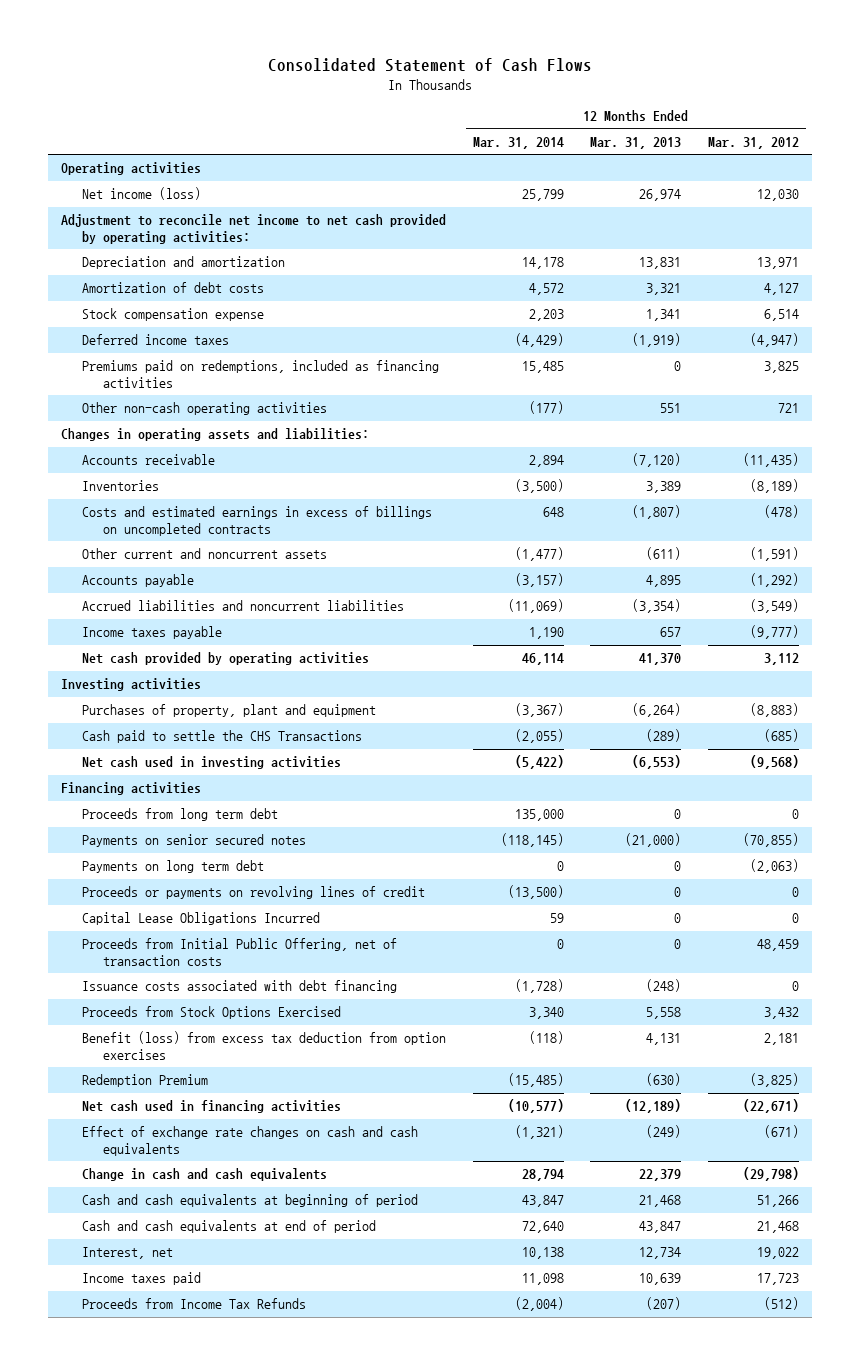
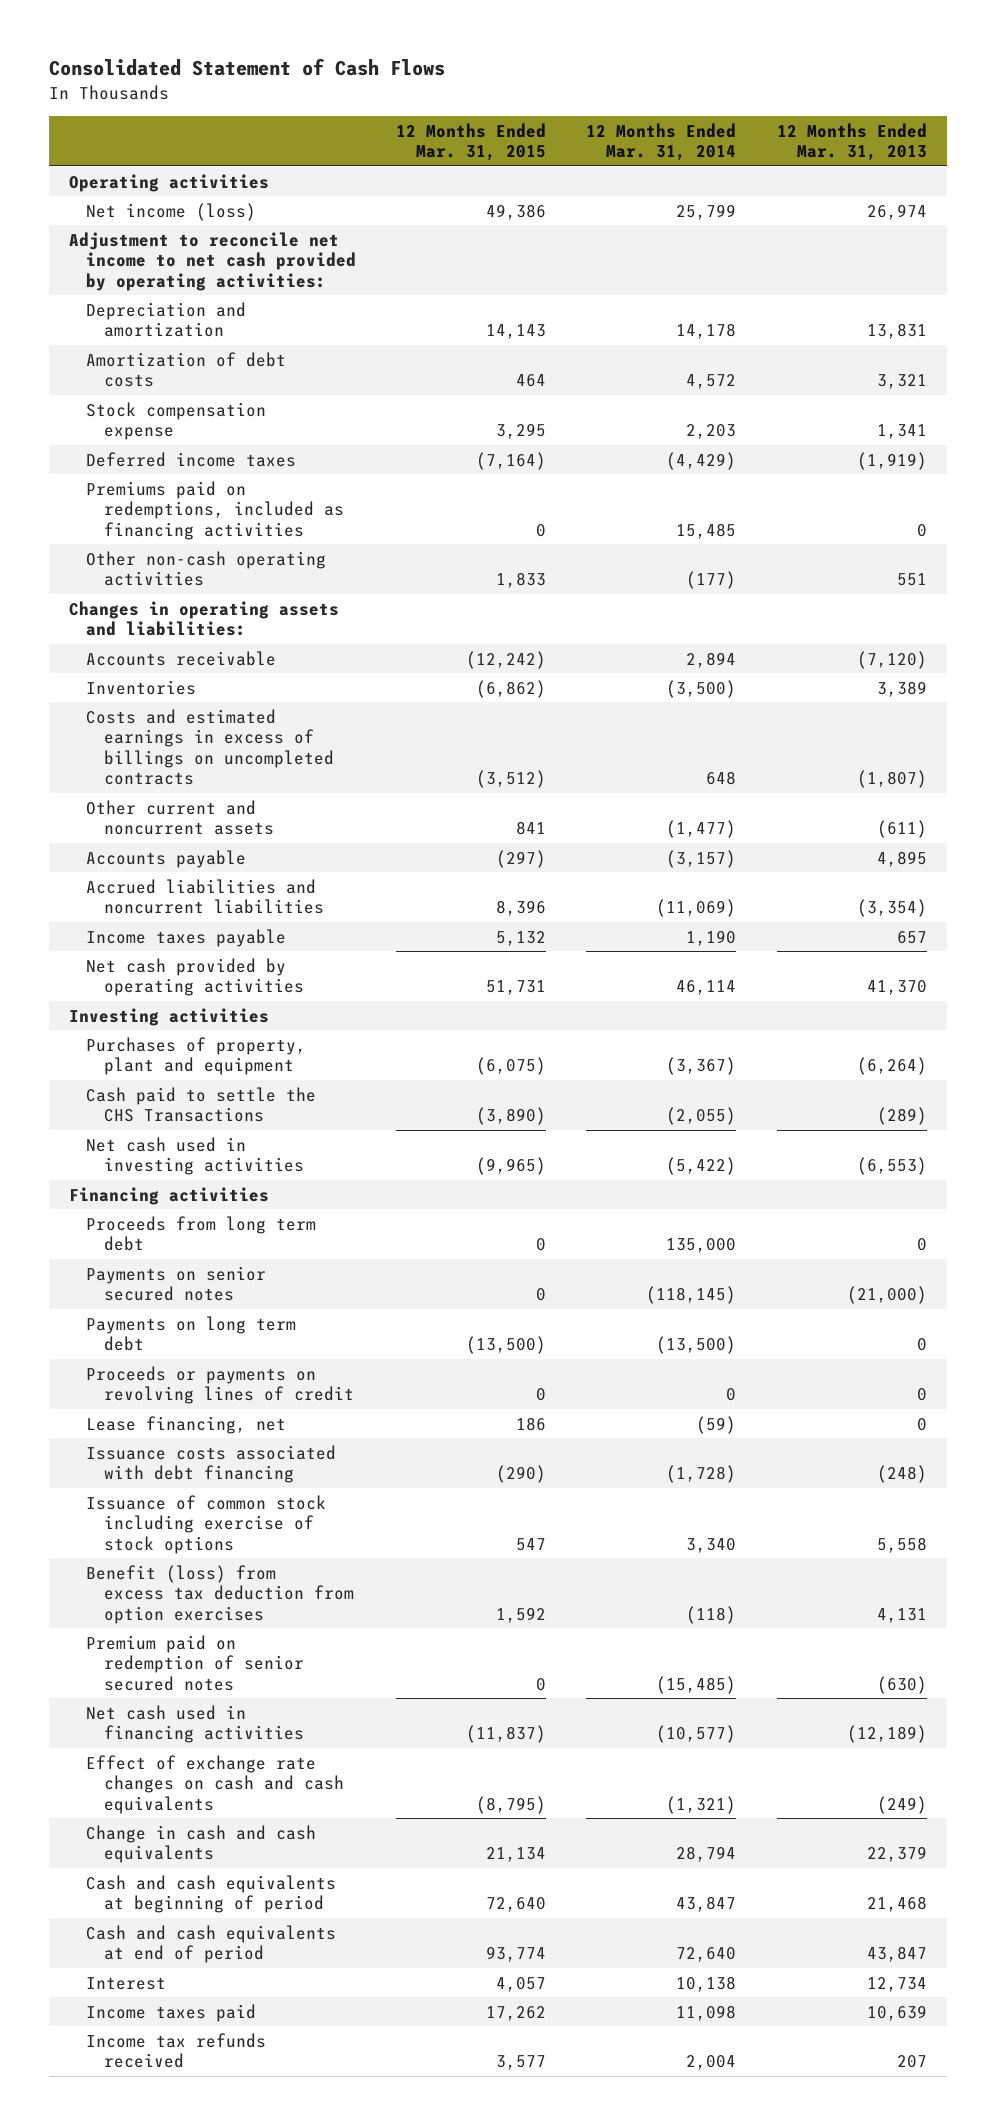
[707,137,799,150] Mar. 31, 2012 -> none
none -> [396,122,547,162] 12 Months Ended Mar. 31, 2015
[82,912,321,926] Capital Lease Obligations Incurred -> none
[82,938,398,966] Proceeds from Initial Public Offering, net of transaction costs -> none
[556,861,564,872] 0 -> [656,1336,737,1355] (13,500)
[507,885,564,900] (13,500) -> [726,1388,737,1402] 0
none -> [86,1415,287,1434] Lease financing, net
[82,1006,342,1020] Proceeds from Stock Options Exercised -> [86,1494,327,1554] Issuance of common stock including exercise of stock options
[82,1074,209,1088] Redemption Premium -> [86,1634,304,1691] Premium paid on redemption of senior secured notes
[82,1247,174,1260] Interest, net -> [86,1976,167,1990] Interest
[82,1298,307,1310] Proceeds from Income Tax Refunds -> [86,2032,267,2069] Income tax refunds received
[514,1297,564,1312] (2,004) -> [686,2055,737,2071] 2,004
[646,1297,682,1311] (207) -> [896,2055,927,2069] 207

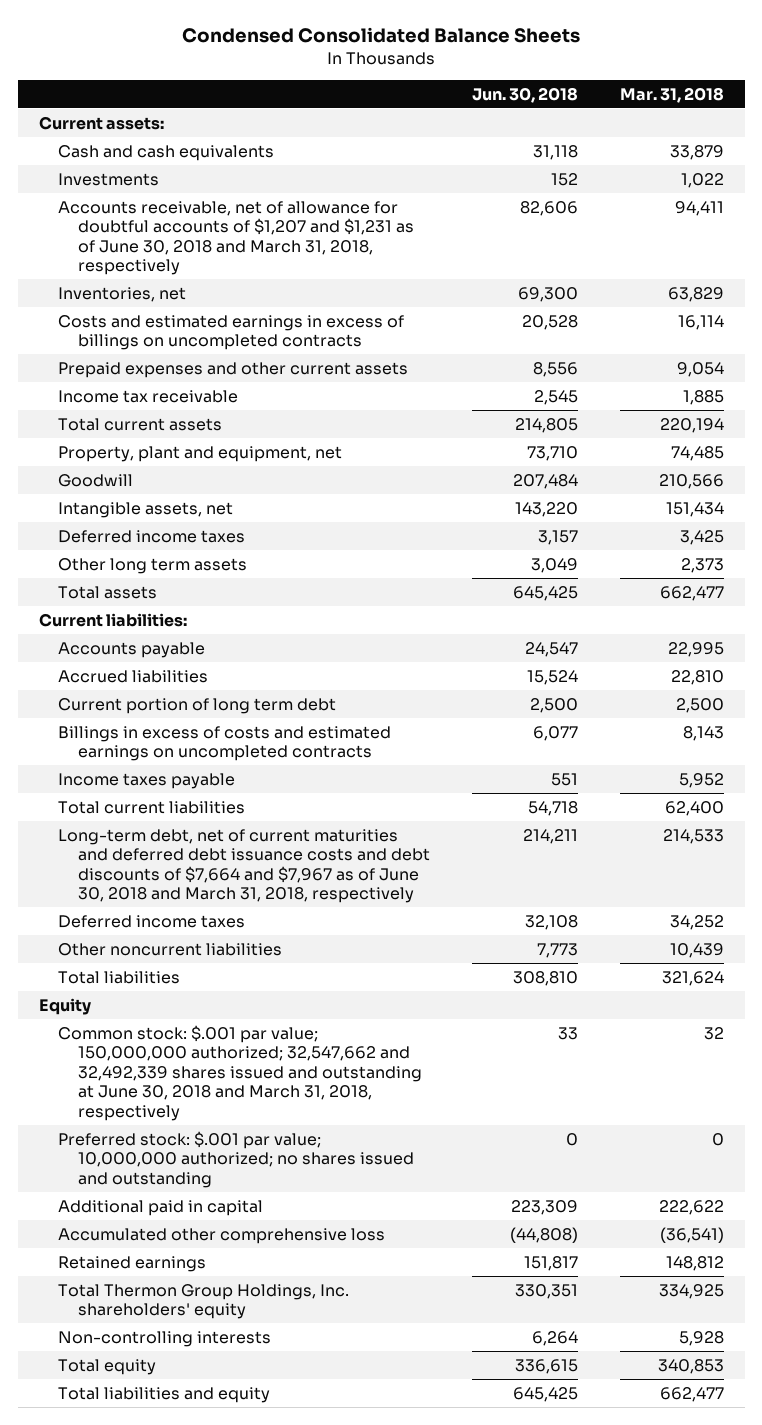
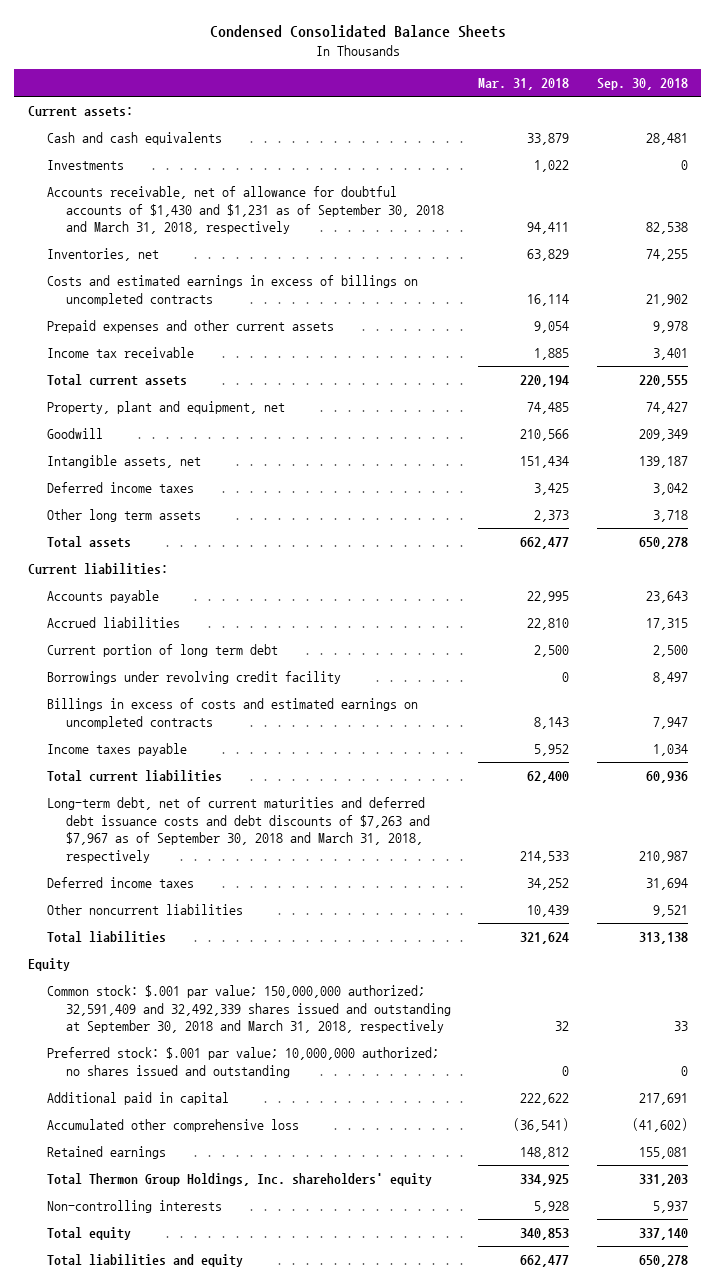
[471,86,578,103] Jun. 30, 2018 -> none
none -> [596,78,688,91] Sep. 30, 2018
[58,200,414,276] Accounts receivable, net of allowance for doubtful accounts of $1,207 and $1,231 as of June 30, 2018 and March 31, 2018, respectively -> [46,186,445,235] Accounts receivable, net of allowance for doubtful accounts of $1,430 and $1,231 as of September 30, 2018 and March 31, 2018, respectively
none -> [46,671,341,685] Borrowings under revolving credit facility
[58,828,430,904] Long-term debt, net of current maturities and deferred debt issuance costs and debt discounts of $7,664 and $7,967 as of June 30, 2018 and March 31, 2018, respectively -> [46,797,431,863] Long-term debt, net of current maturities and deferred debt issuance costs and debt discounts of $7,263 and $7,967 as of September 30, 2018 and March 31, 2018, respectively
[58,1024,422,1121] Common stock: $.001 par value; 150,000,000 authorized; 32,547,662 and 32,492,339 shares issued and outstanding at June 30, 2018 and March 31, 2018, respectively -> [46,985,452,1034] Common stock: $.001 par value; 150,000,000 authorized; 32,591,409 and 32,492,339 shares issued and outstanding at September 30, 2018 and March 31, 2018, respectively

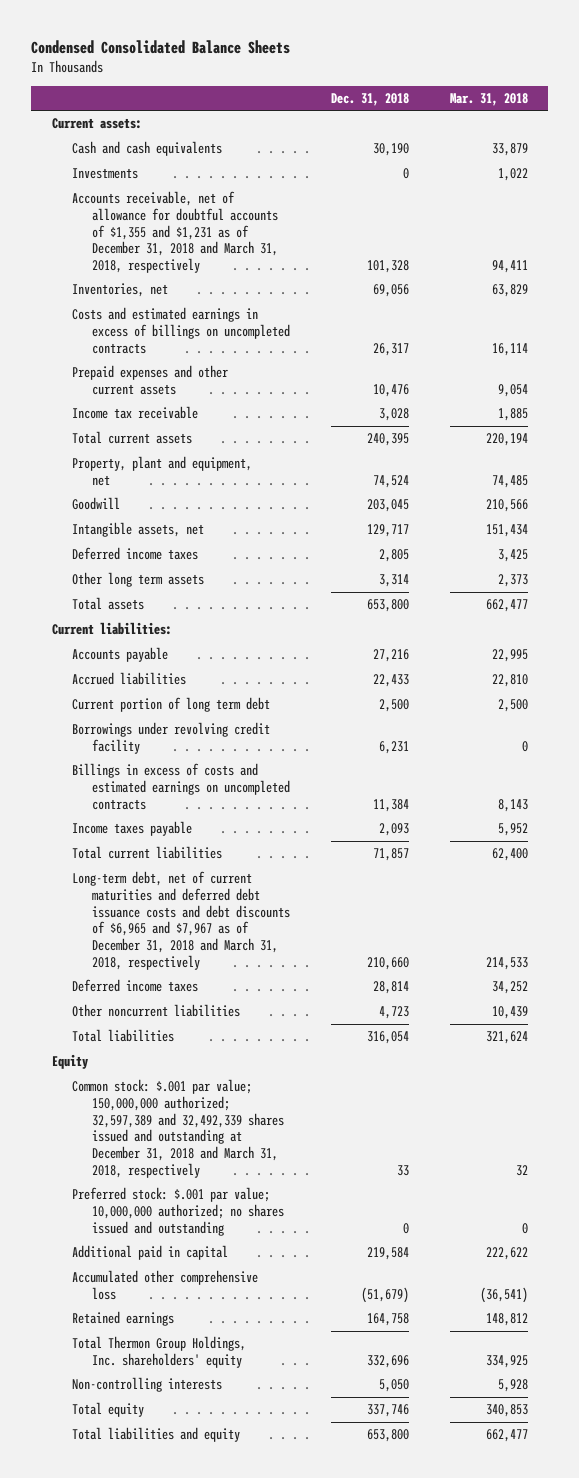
[596,78,688,91] Sep. 30, 2018 -> none
none -> [330,92,409,106] Dec. 31, 2018
[46,186,445,235] Accounts receivable, net of allowance for doubtful accounts of $1,430 and $1,231 as of September 30, 2018 and March 31, 2018, respectively -> [71,191,278,274] Accounts receivable, net of allowance for doubtful accounts of $1,355 and $1,231 as of December 31, 2018 and March 31, 2018, respectively
[46,797,431,863] Long-term debt, net of current maturities and deferred debt issuance costs and debt discounts of $7,263 and $7,967 as of September 30, 2018 and March 31, 2018, respectively -> [71,871,290,970] Long-term debt, net of current maturities and deferred debt issuance costs and debt discounts of $6,965 and $7,967 as of December 31, 2018 and March 31, 2018, respectively
[46,985,452,1034] Common stock: $.001 par value; 150,000,000 authorized; 32,591,409 and 32,492,339 shares issued and outstanding at September 30, 2018 and March 31, 2018, respectively -> [71,1079,284,1178] Common stock: $.001 par value; 150,000,000 authorized; 32,597,389 and 32,492,339 shares issued and outstanding at December 31, 2018 and March 31, 2018, respectively

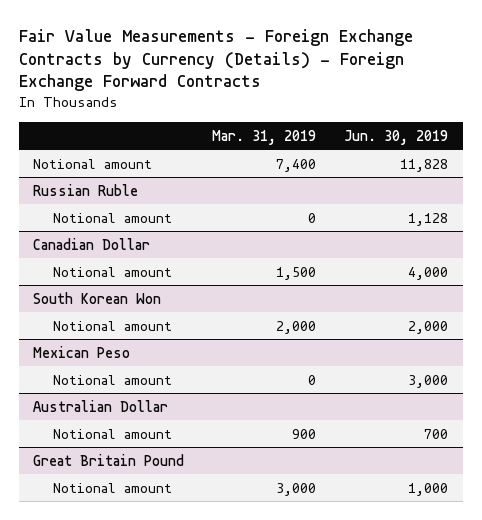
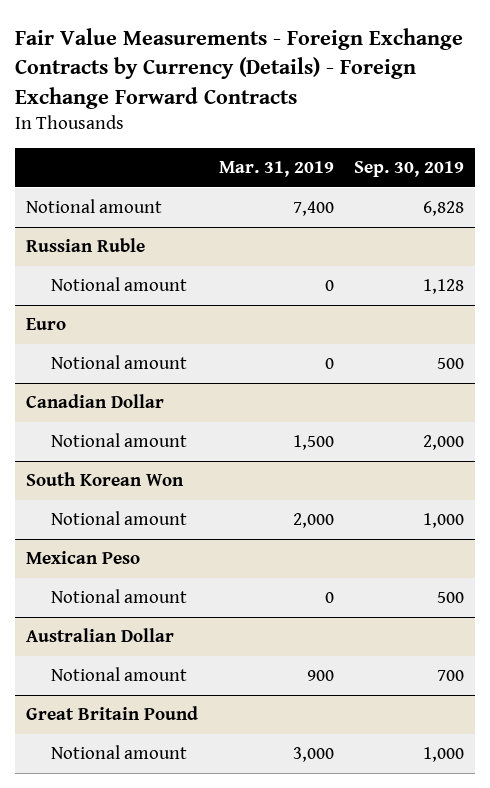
[344,129,449,145] Jun. 30, 2019 -> none
none -> [354,161,465,178] Sep. 30, 2019
none -> [25,318,66,331] Euro
none -> [50,355,187,370] Notional amount

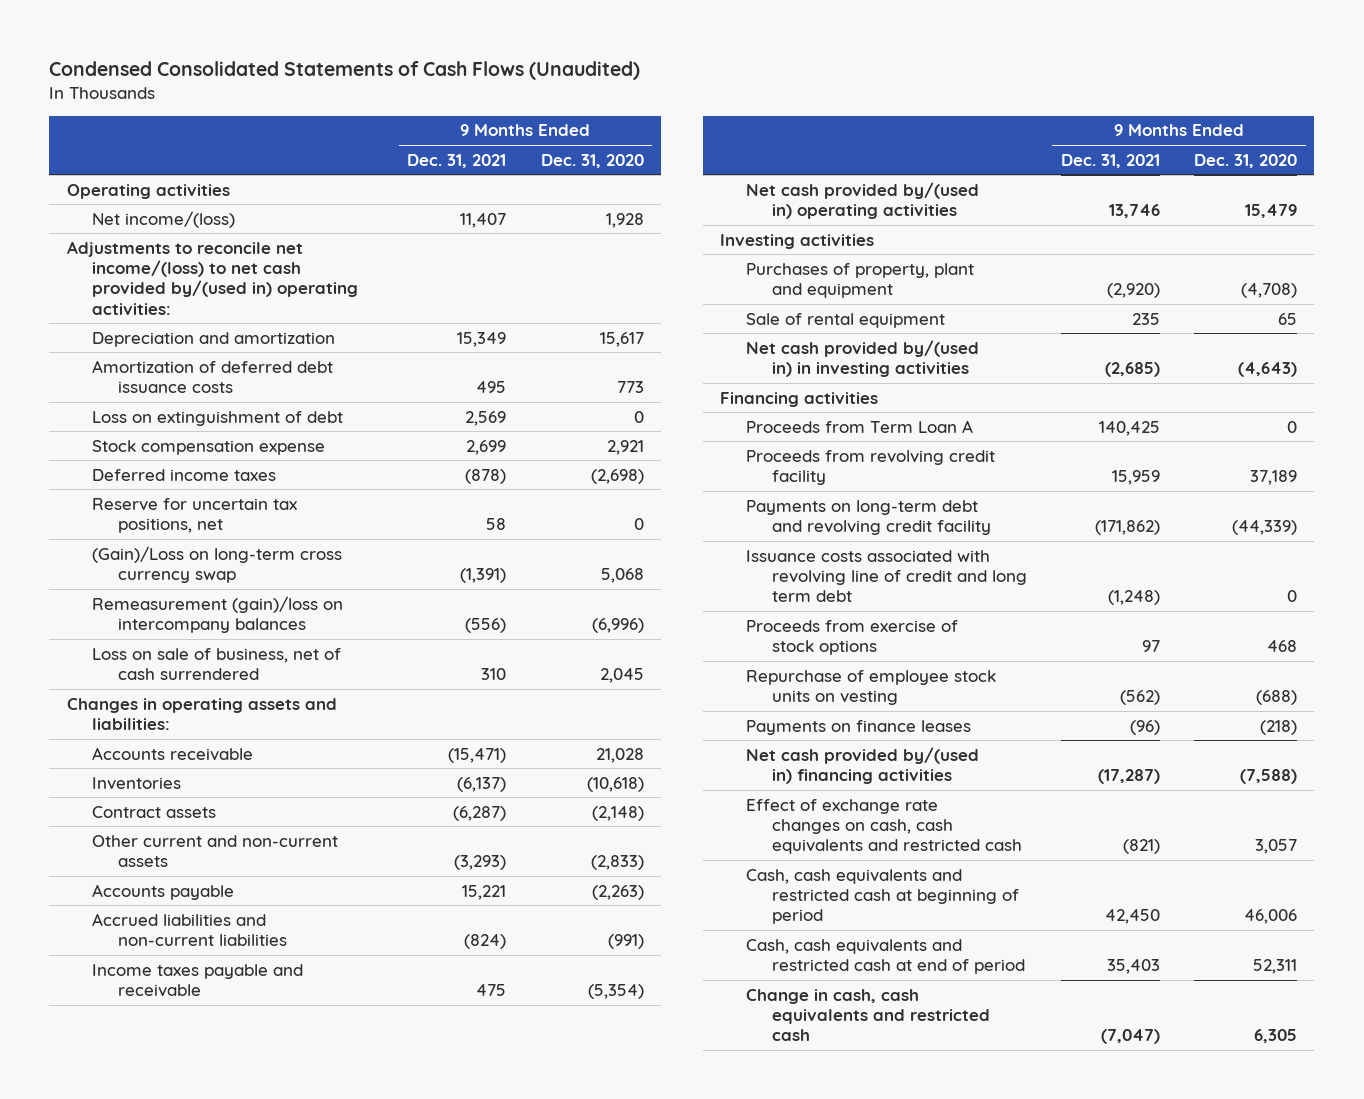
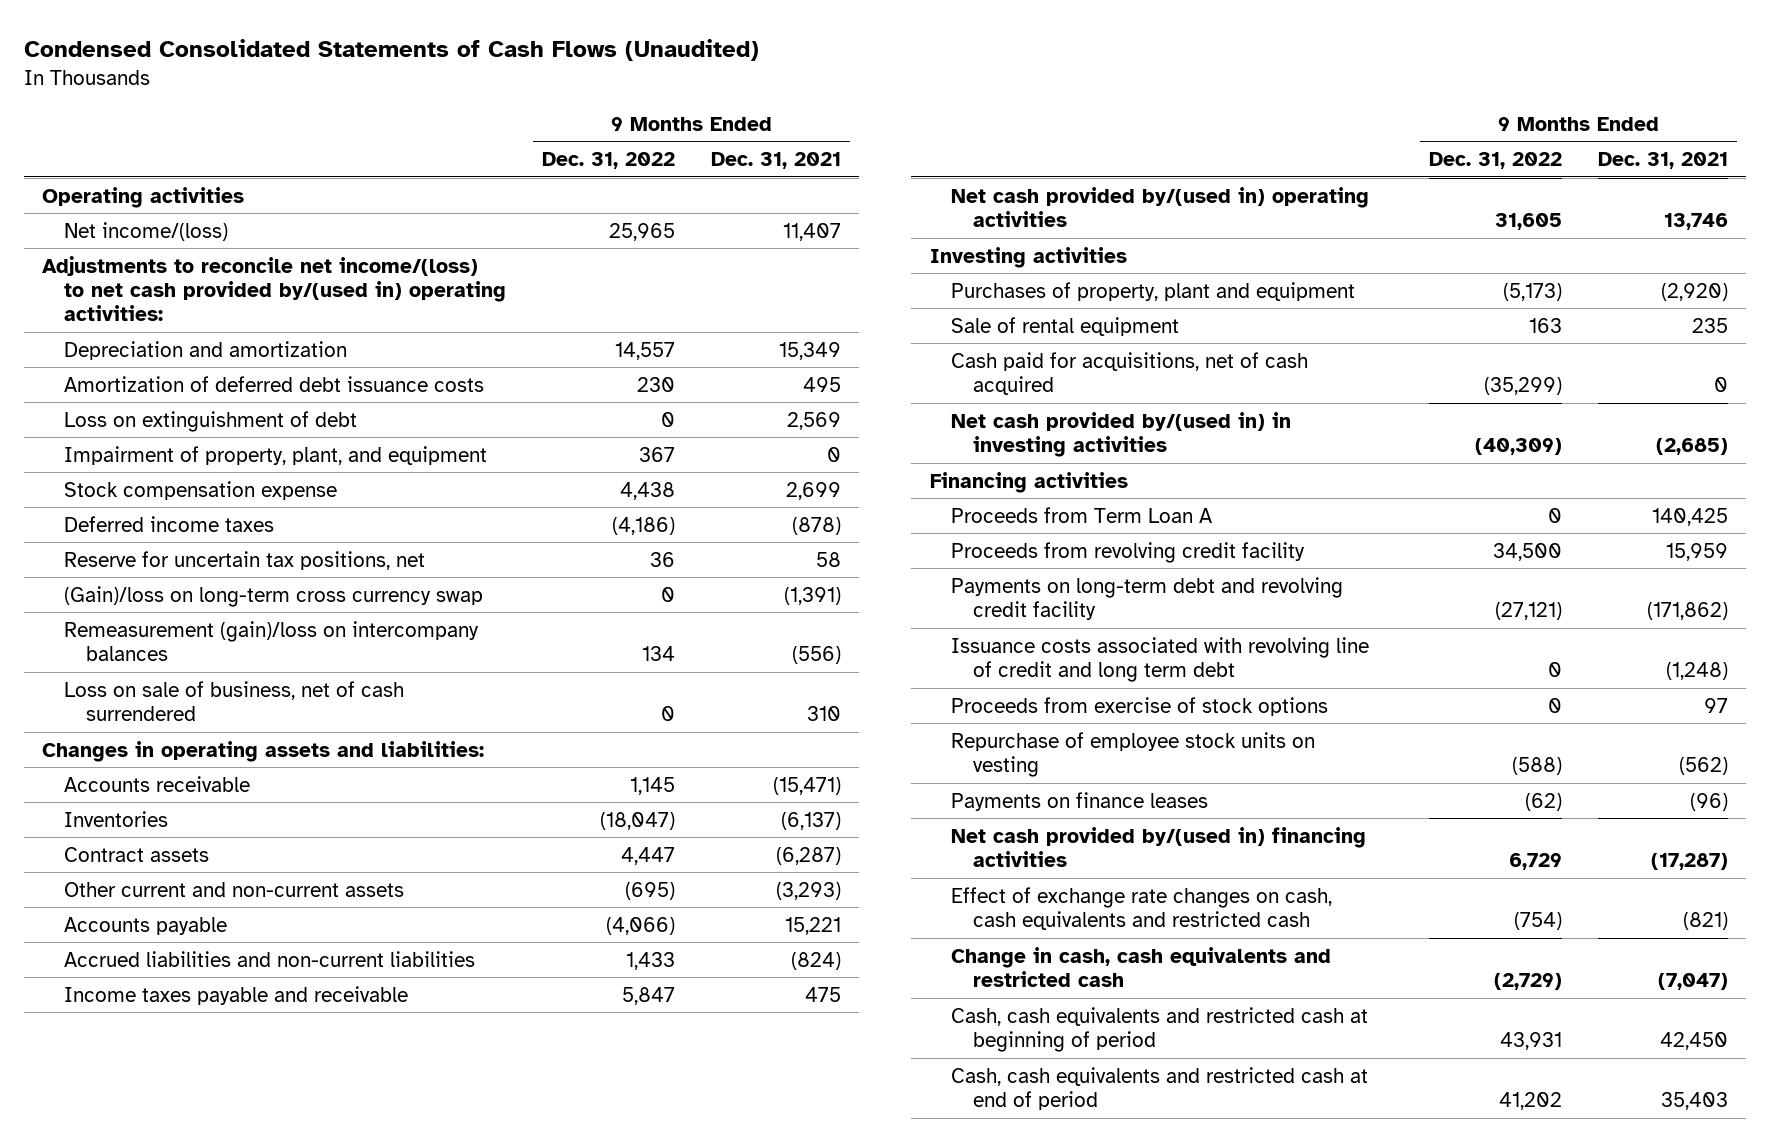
[540,153,644,168] Dec. 31, 2020 -> none
none -> [542,152,676,170] Dec. 31, 2022
none -> [63,445,487,465] Impairment of property, plant, and equipment
[92,545,343,584] (Gain)/Loss on long-term cross currency swap -> [63,585,483,607] (Gain)/loss on long-term cross currency swap
none -> [951,351,1309,396] Cash paid for acquisitions, net of cash acquired
[745,988,990,1042] Change in cash, cash equivalents and restricted cash -> [951,946,1332,988] Change in cash, cash equivalents and restricted cash

